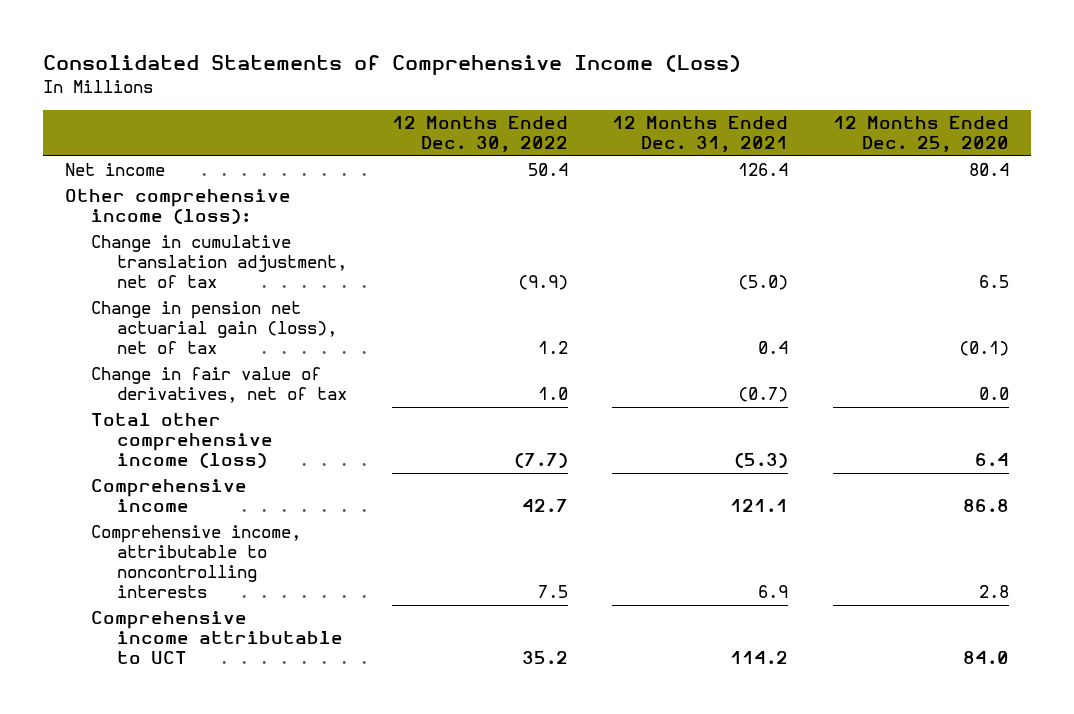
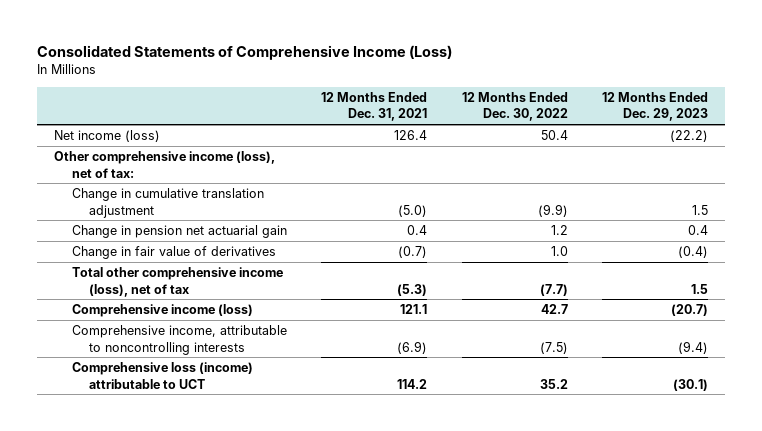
[833,116,1010,153] 12 Months Ended Dec. 25, 2020 -> none
none -> [601,92,708,122] 12 Months Ended Dec. 29, 2023
[65,163,166,177] Net income -> [54,130,161,143] Net income (loss)
[65,189,292,225] Other comprehensive income (loss): -> [54,151,276,178] Other comprehensive income (loss), net of tax:
[91,235,348,289] Change in cumulative translation adjustment, net of tax -> [71,188,264,218] Change in cumulative translation adjustment
[91,301,338,355] Change in pension net actuarial gain (loss), net of tax -> [71,225,287,239] Change in pension net actuarial gain
[91,367,348,404] Change in fair value of derivatives, net of tax -> [71,246,276,260] Change in fair value of derivatives
[91,413,274,469] Total other comprehensive income (loss) -> [71,267,283,297] Total other comprehensive income (loss), net of tax
[91,479,248,513] Comprehensive income -> [71,304,253,318] Comprehensive income (loss)
[537,585,568,599] 7.5 -> [539,341,568,354] (7.5)
[758,585,789,599] 6.9 -> [397,340,428,354] (6.9)
[91,611,344,665] Comprehensive income attributable to UCT -> [71,362,253,389] Comprehensive loss (income) attributable to UCT

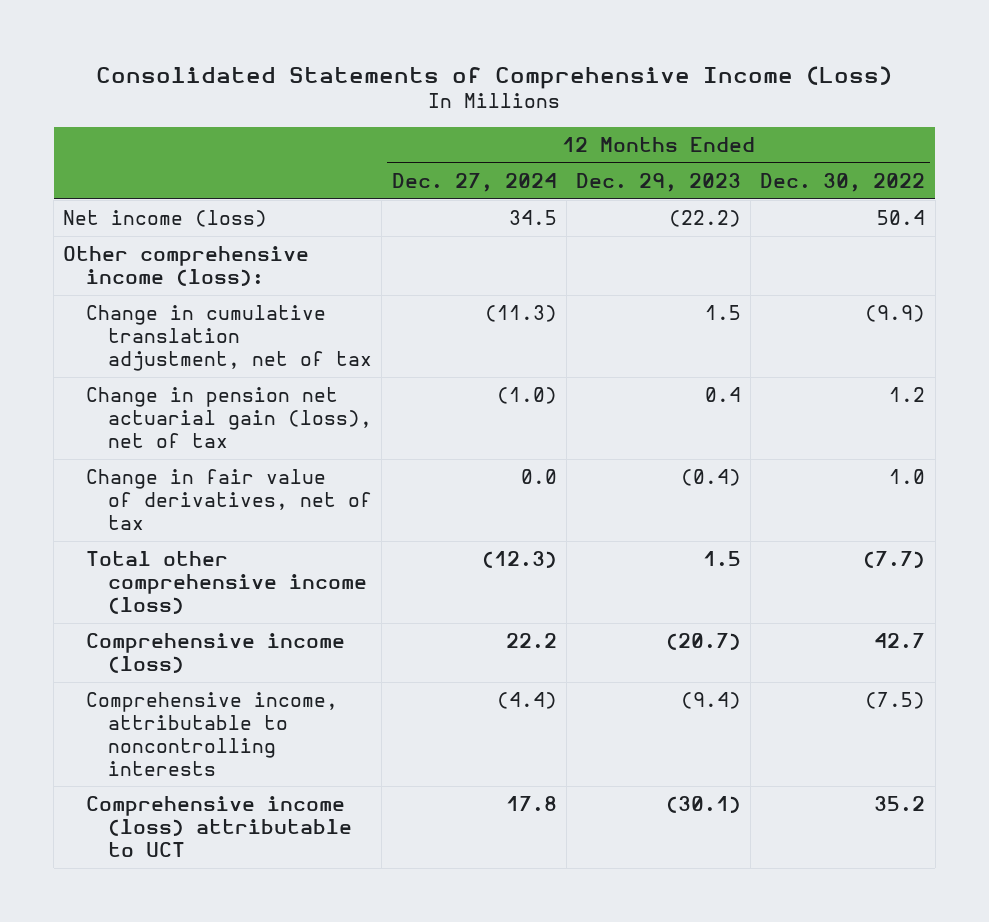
[321,92,428,122] 12 Months Ended Dec. 31, 2021 -> none
none -> [391,172,557,192] Dec. 27, 2024
[54,151,276,178] Other comprehensive income (loss), net of tax: -> [63,246,310,286] Other comprehensive income (loss):
[71,188,264,218] Change in cumulative translation adjustment -> [85,305,373,371] Change in cumulative translation adjustment, net of tax
[71,225,287,239] Change in pension net actuarial gain -> [85,387,373,448] Change in pension net actuarial gain (loss), net of tax
[71,246,276,260] Change in fair value of derivatives -> [85,469,373,530] Change in fair value of derivatives, net of tax
[71,267,283,297] Total other comprehensive income (loss), net of tax -> [85,551,368,614] Total other comprehensive income (loss)
[71,362,253,389] Comprehensive loss (income) attributable to UCT -> [85,796,353,857] Comprehensive income (loss) attributable to UCT

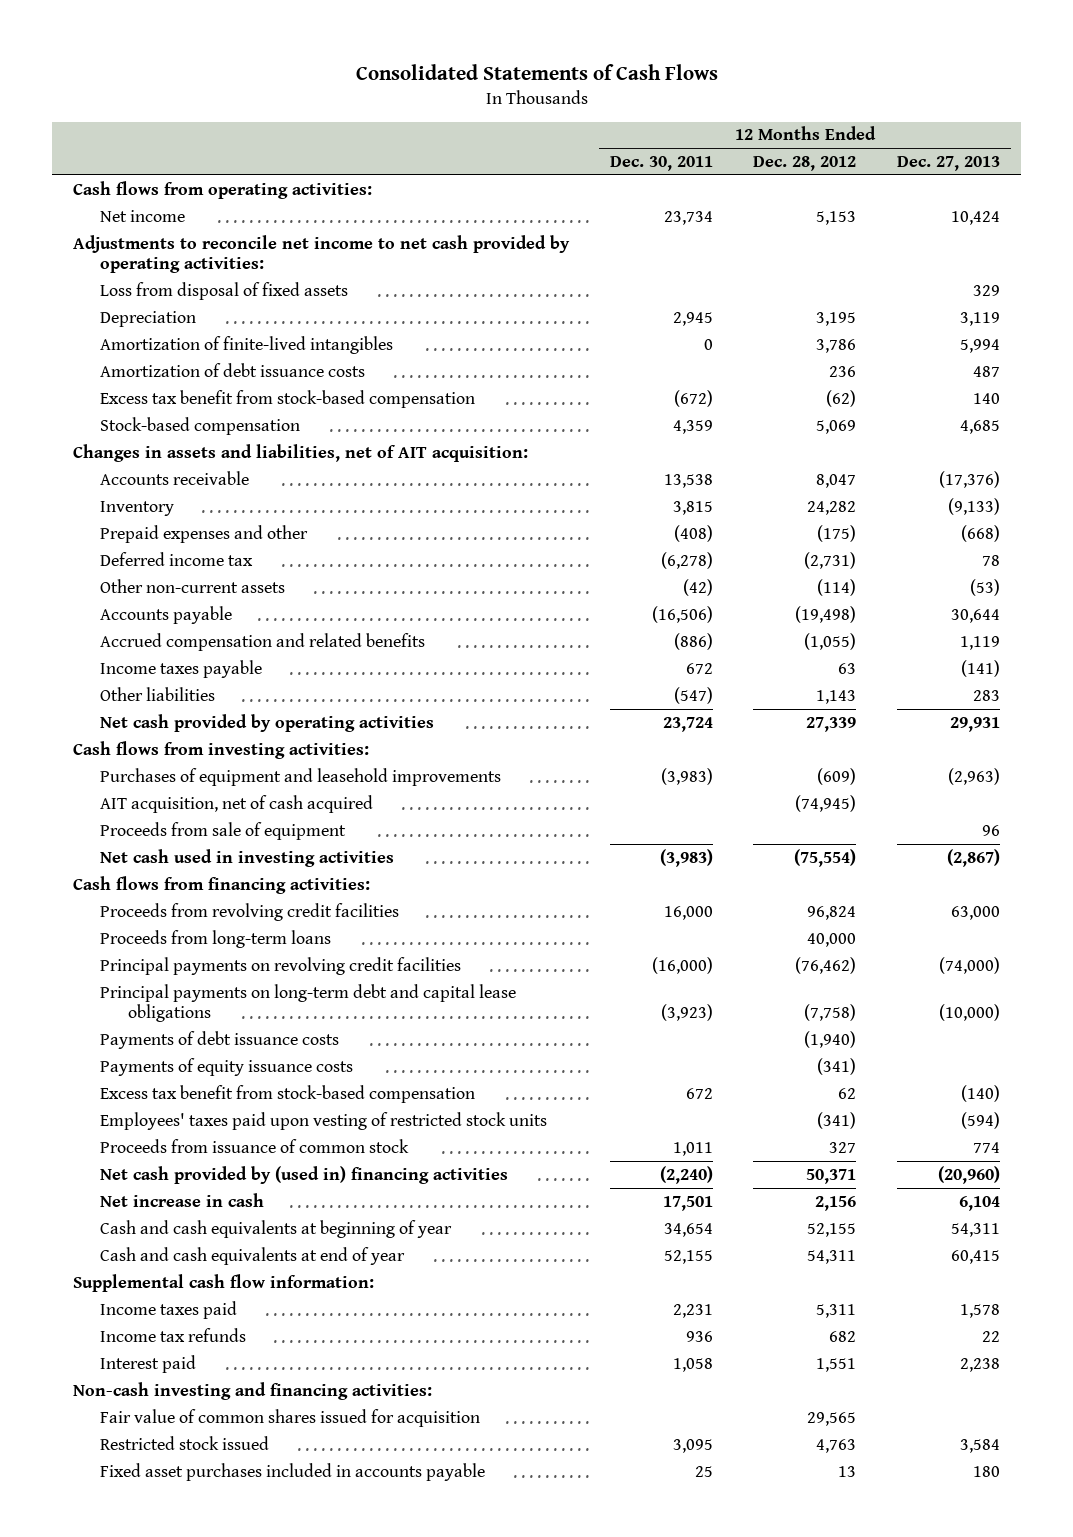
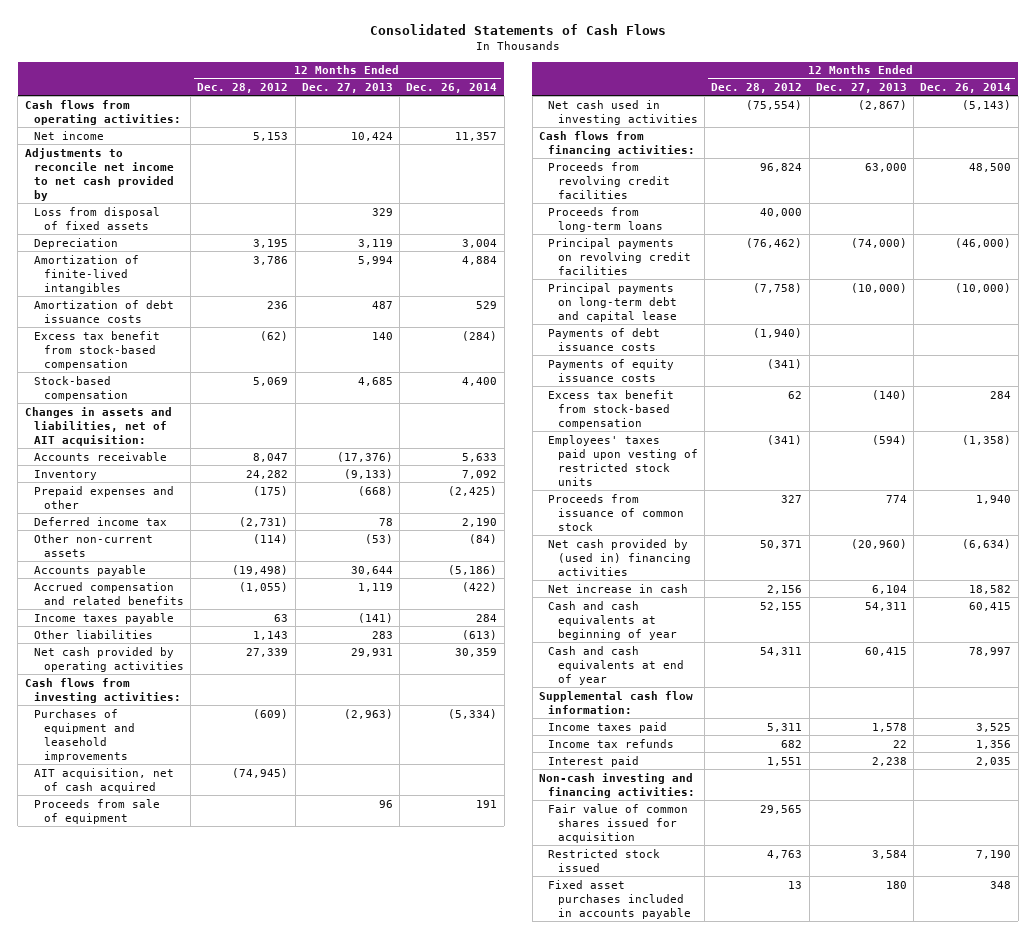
[609,155,713,171] Dec. 30, 2011 -> none
none -> [406,83,498,94] Dec. 26, 2014
[72,234,570,274] Adjustments to reconcile net income to net cash provided by operating activities: -> [24,147,175,201] Adjustments to reconcile net income to net cash provided by
[100,983,517,1023] Principal payments on long-term debt and capital lease obligations -> [548,282,677,322] Principal payments on long-term debt and capital lease

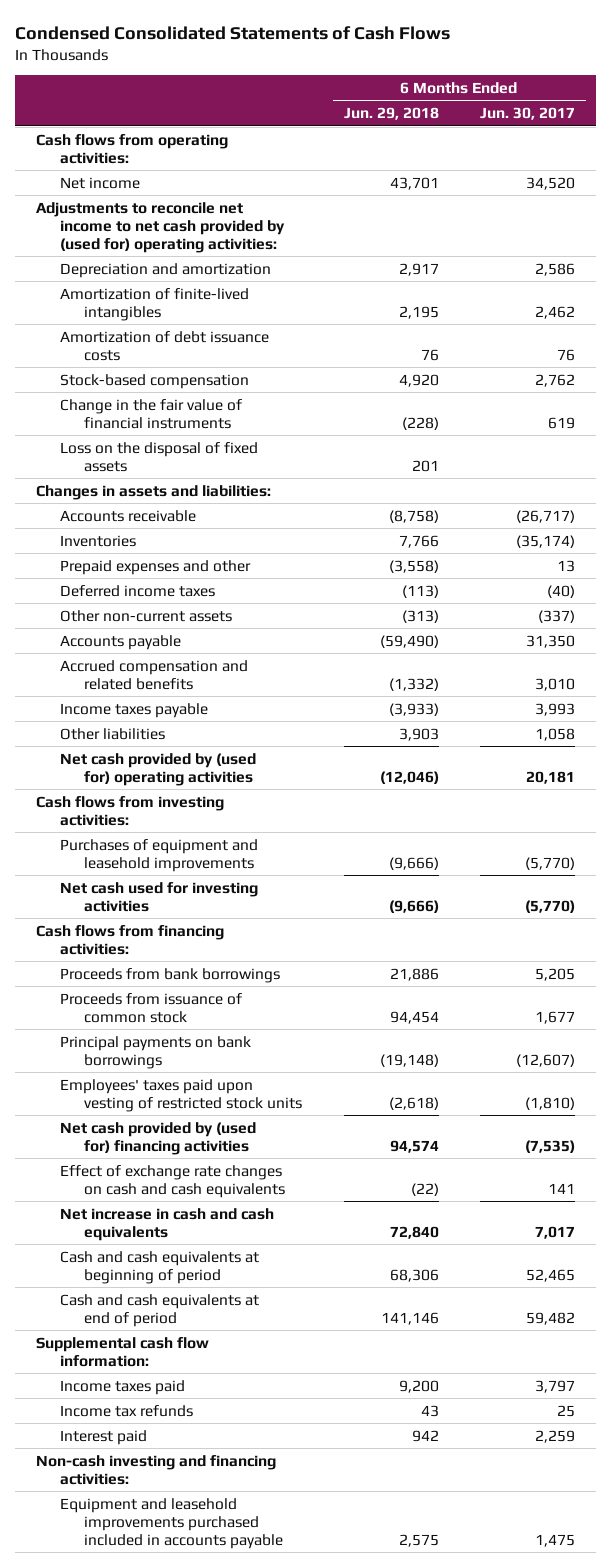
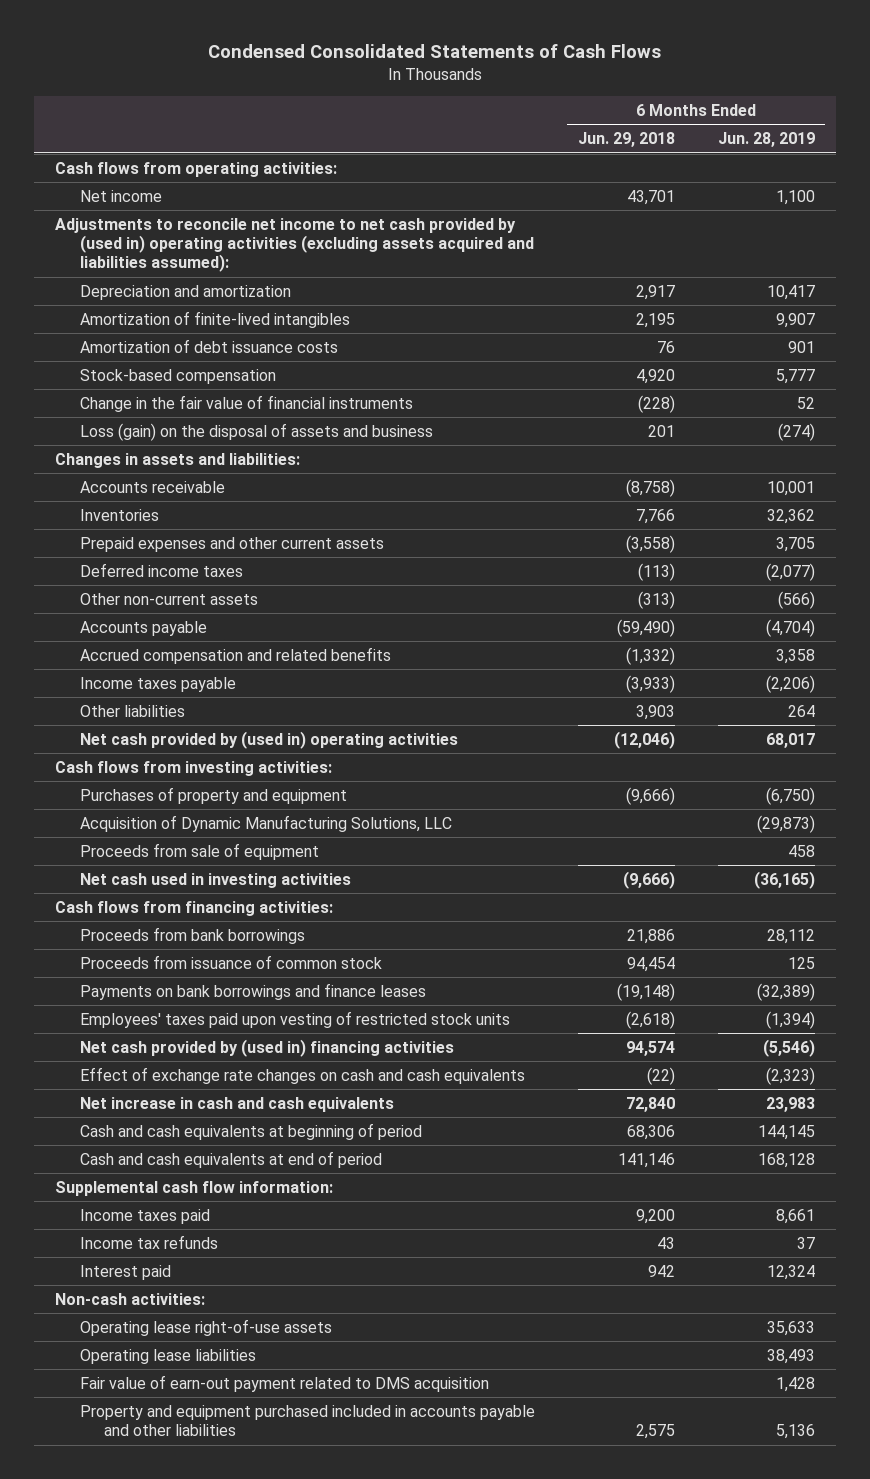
[480,107,576,121] Jun. 30, 2017 -> none
none -> [717,132,815,148] Jun. 28, 2019
[35,201,285,253] Adjustments to reconcile net income to net cash provided by (used for) operating activities: -> [55,217,534,273] Adjustments to reconcile net income to net cash provided by (used in) operating activities (excluding assets acquired and liabilities assumed):
[59,441,258,472] Loss on the disposal of fixed assets -> [79,422,433,441] Loss (gain) on the disposal of assets and business
[59,559,251,575] Prepaid expenses and other -> [79,536,384,552] Prepaid expenses and other current assets
[59,752,256,786] Net cash provided by (used for) operating activities -> [79,730,458,749] Net cash provided by (used in) operating activities
[59,838,258,872] Purchases of equipment and leasehold improvements -> [79,786,347,804] Purchases of property and equipment
none -> [79,814,452,832] Acquisition of Dynamic Manufacturing Solutions, LLC
none -> [79,842,319,860] Proceeds from sale of equipment
[59,881,258,912] Net cash used for investing activities -> [79,872,351,888] Net cash used in investing activities
[59,1035,251,1069] Principal payments on bank borrowings -> [79,982,426,1000] Payments on bank borrowings and finance leases
[59,1121,256,1155] Net cash provided by (used for) financing activities -> [79,1038,454,1057] Net cash provided by (used in) financing activities
[35,1454,276,1485] Non-cash investing and financing activities: -> [55,1292,206,1305] Non-cash activities:
none -> [79,1318,332,1336] Operating lease right-of-use assets
none -> [79,1348,256,1364] Operating lease liabilities
none -> [79,1374,489,1392] Fair value of earn-out payment related to DMS acquisition
[59,1497,283,1549] Equipment and leasehold improvements purchased included in accounts payable -> [79,1404,535,1437] Property and equipment purchased included in accounts payable and other liabilities

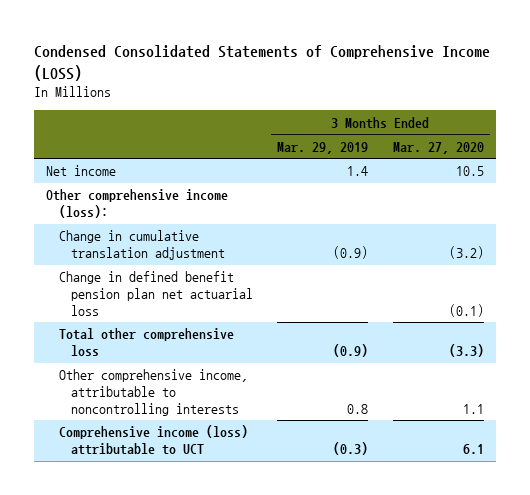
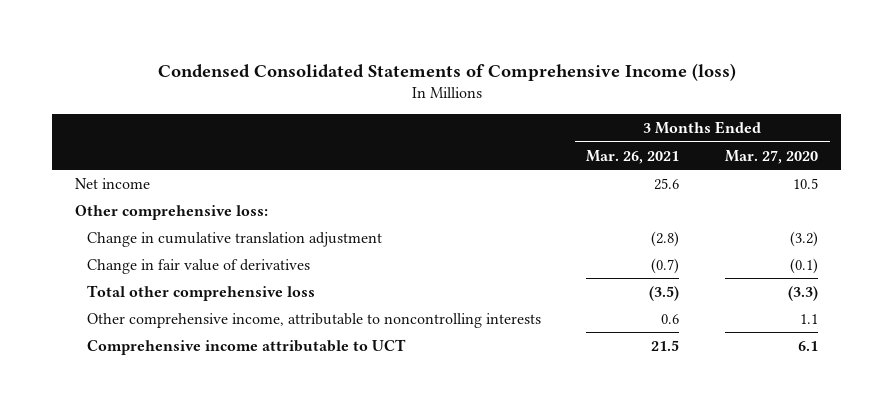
[34,44,491,81] Condensed Consolidated Statements of Comprehensive Income (LOSS) -> [157,62,736,81] Condensed Consolidated Statements of Comprehensive Income (loss)
[277,141,369,154] Mar. 29, 2019 -> none
none -> [586,149,680,164] Mar. 26, 2021
[46,189,229,219] Other comprehensive income (loss): -> [75,204,269,220] Other comprehensive loss:
[58,271,253,316] Change in defined benefit pension plan net actuarial loss -> none
none -> [86,258,310,274] Change in fair value of derivatives
[58,425,248,456] Comprehensive income (loss) attributable to UCT -> [86,338,406,355] Comprehensive income attributable to UCT

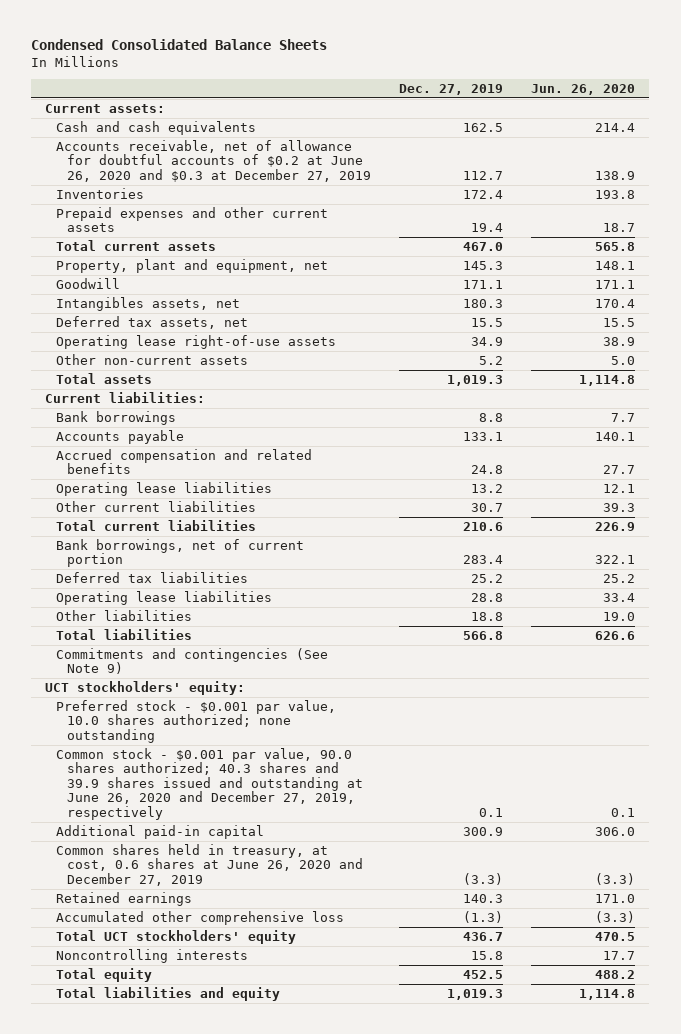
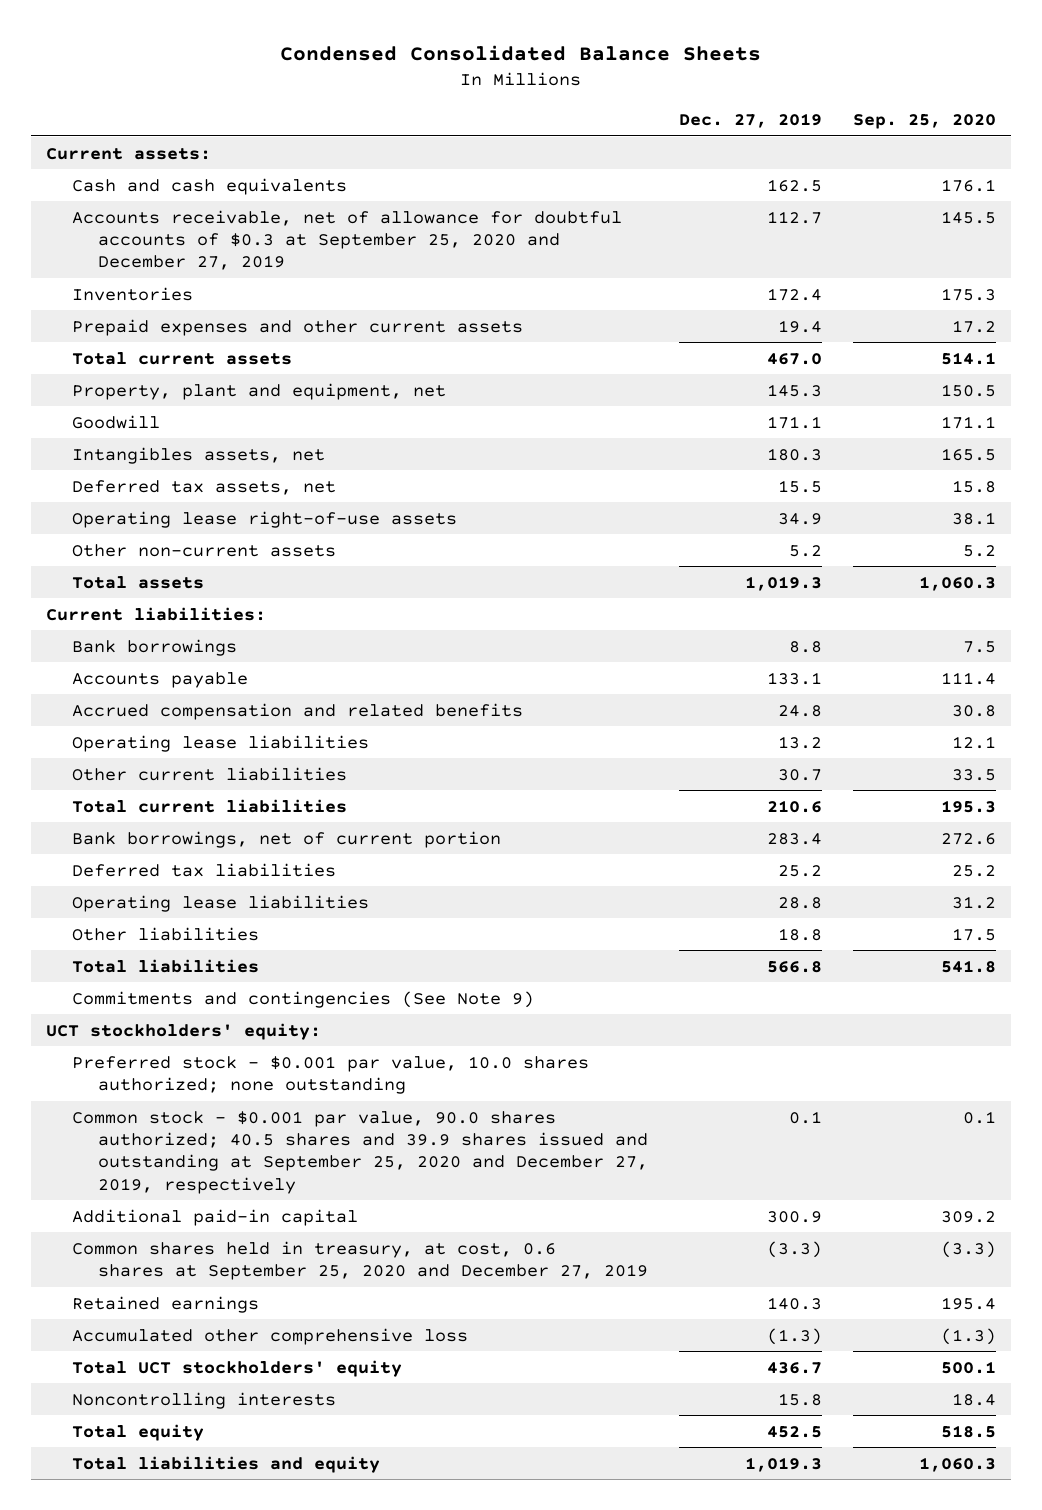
[531,83,636,95] Jun. 26, 2020 -> none
none -> [852,113,996,129] Sep. 25, 2020
[56,139,371,182] Accounts receivable, net of allowance for doubtful accounts of $0.2 at June 26, 2020 and $0.3 at December 27, 2019 -> [72,209,623,271] Accounts receivable, net of allowance for doubtful accounts of $0.3 at September 25, 2020 and December 27, 2019
[56,747,363,821] Common stock - $0.001 par value, 90.0 shares authorized; 40.3 shares and 39.9 shares issued and outstanding at June 26, 2020 and December 27, 2019, respectively -> [72,1110,649,1194] Common stock - $0.001 par value, 90.0 shares authorized; 40.5 shares and 39.9 shares issued and outstanding at September 25, 2020 and December 27, 2019, respectively
[56,843,363,886] Common shares held in treasury, at cost, 0.6 shares at June 26, 2020 and December 27, 2019 -> [72,1240,649,1280] Common shares held in treasury, at cost, 0.6 shares at September 25, 2020 and December 27, 2019

